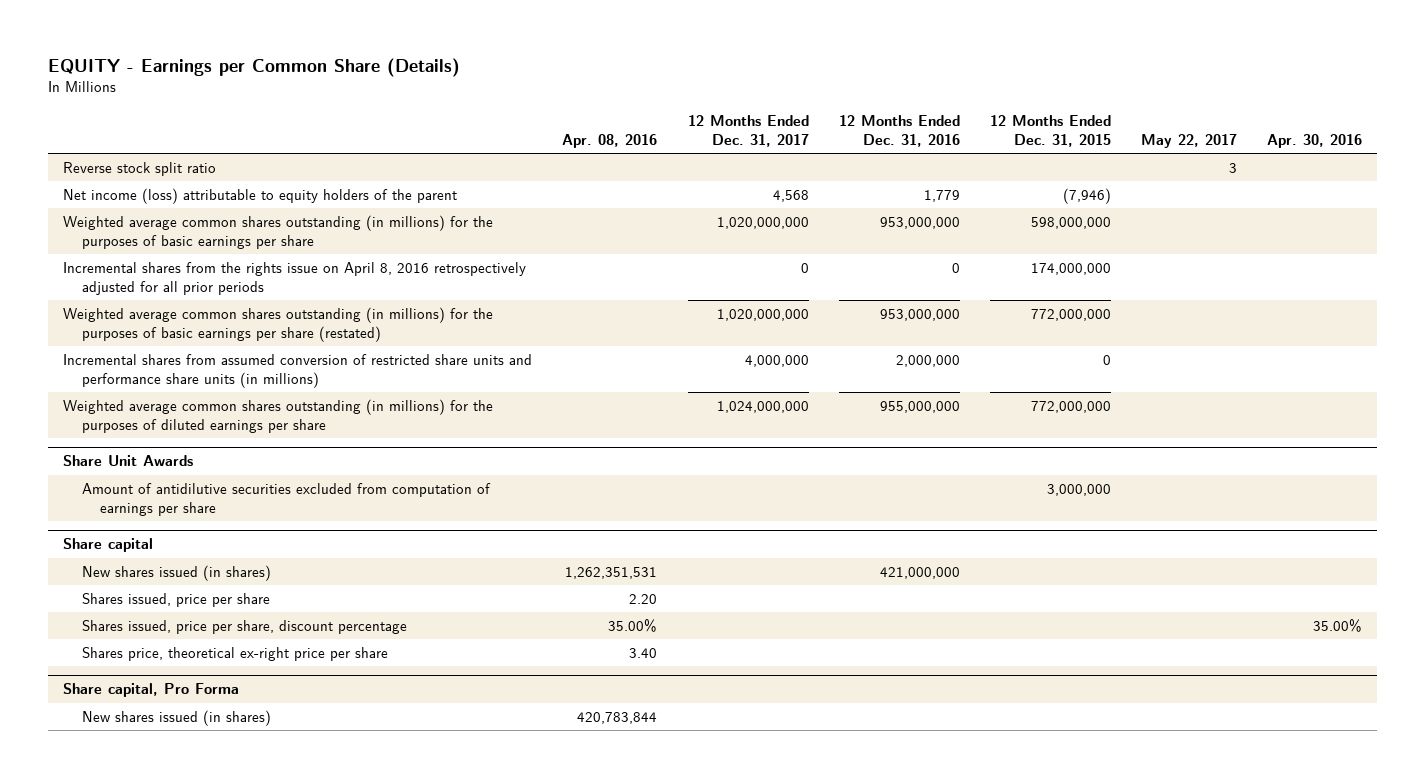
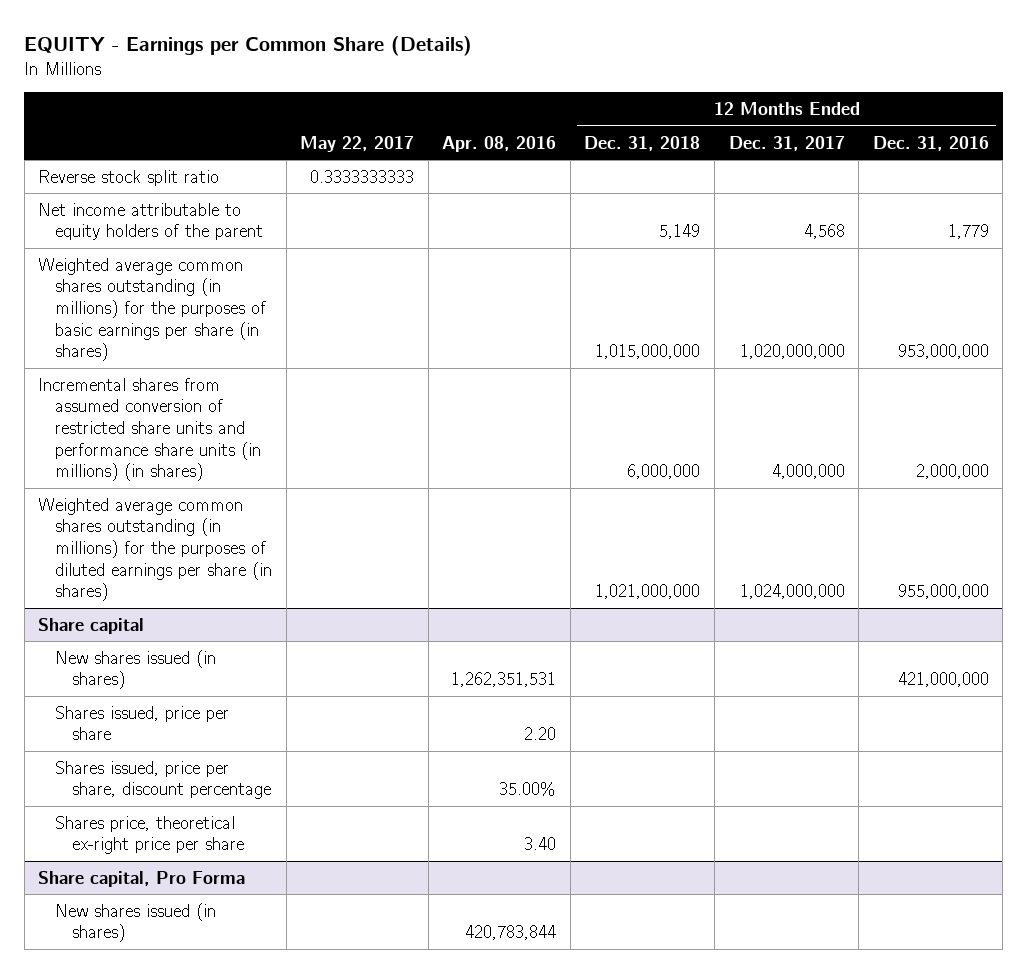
[989,114,1111,147] 12 Months Ended Dec. 31, 2015 -> none
[1266,133,1362,148] Apr. 30, 2016 -> none
none -> [584,135,701,151] Dec. 31, 2018
[63,261,527,295] Incremental shares from the rights issue on April 8, 2016 retrospectively adjusted for all prior periods -> none
[63,306,494,342] Weighted average common shares outstanding (in millions) for the purposes of basic earnings per share (restated) -> none
[63,455,194,467] Share Unit Awards -> none
[81,482,491,516] Amount of antidilutive securities excluded from computation of earnings per share -> none
[1228,162,1237,173] 3 -> [310,169,415,183] 0.3333333333
[63,187,458,204] Net income (loss) attributable to equity holders of the parent -> [38,202,264,241] Net income attributable to equity holders of the parent
[63,214,494,249] Weighted average common shares outstanding (in millions) for the purposes of basic earnings per share -> [38,257,267,362] Weighted average common shares outstanding (in millions) for the purposes of basic earnings per share (in shares)
[63,353,533,388] Incremental shares from assumed conversion of restricted share units and performance share units (in millions) -> [38,377,262,482] Incremental shares from assumed conversion of restricted share units and performance share units (in millions) (in shares)
[63,398,494,433] Weighted average common shares outstanding (in millions) for the purposes of diluted earnings per share -> [38,497,273,602] Weighted average common shares outstanding (in millions) for the purposes of diluted earnings per share (in shares)

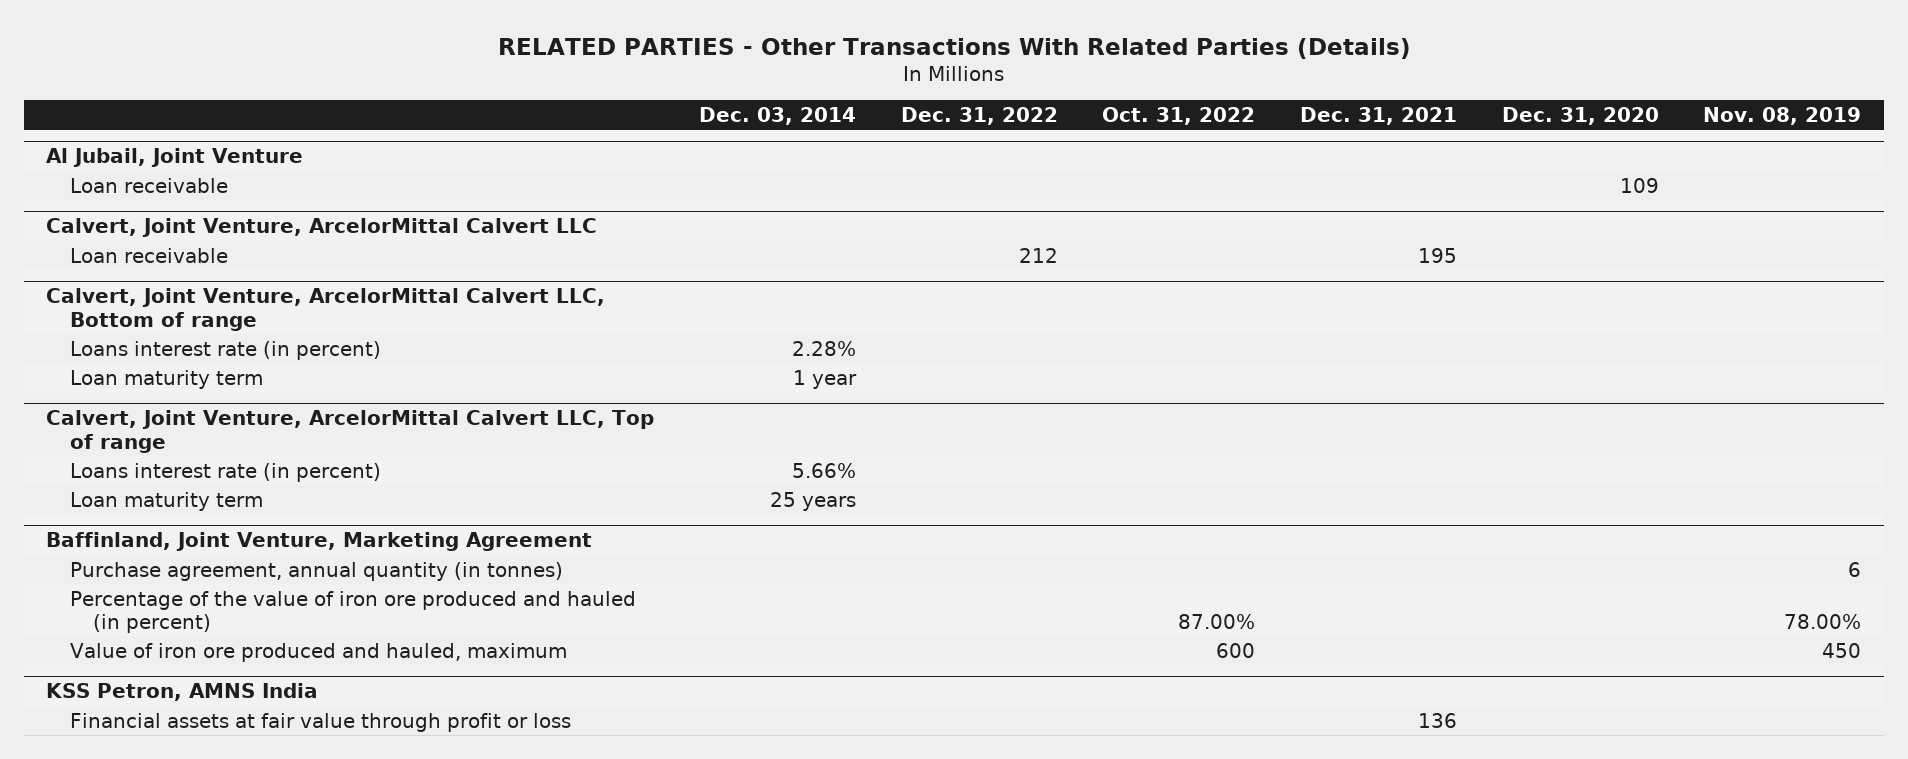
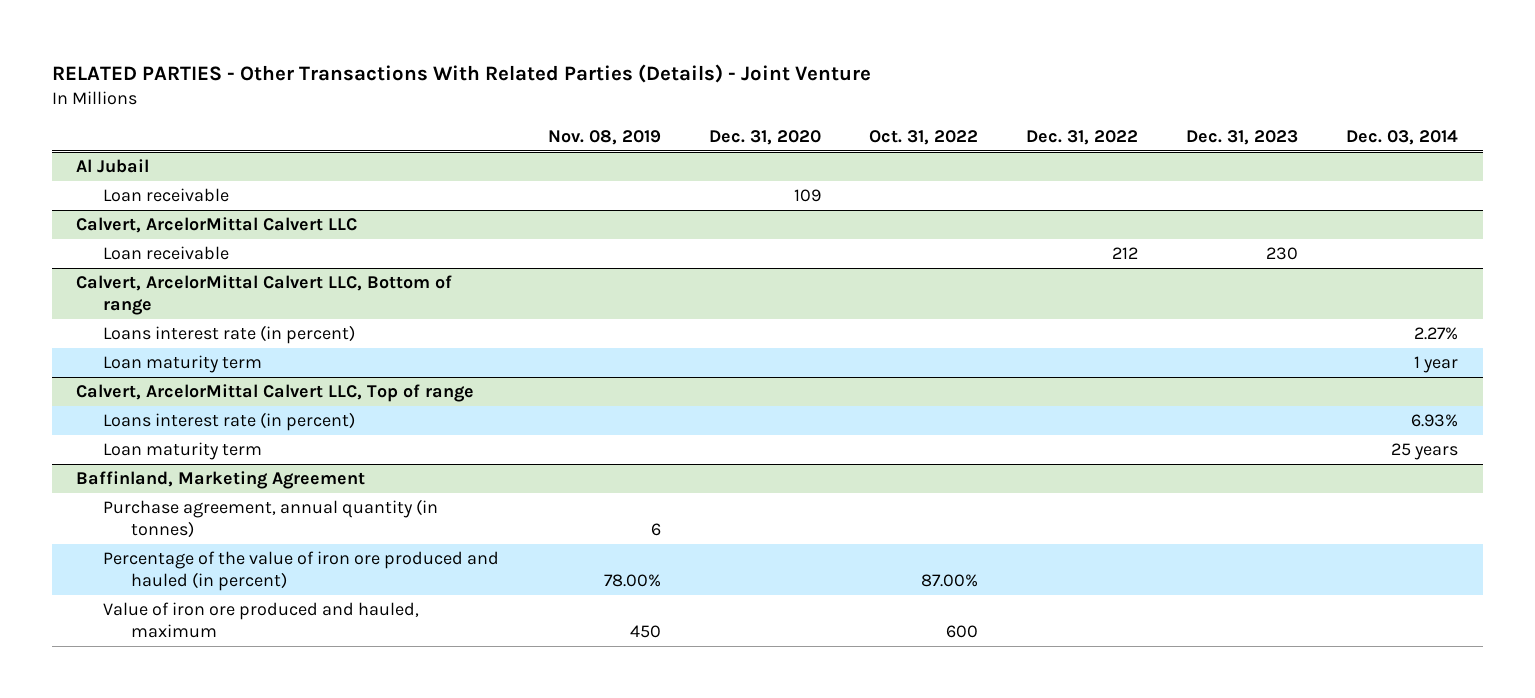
[497,37,1411,59] RELATED PARTIES - Other Transactions With Related Parties (Details) -> [52,63,872,83] RELATED PARTIES - Other Transactions With Related Parties (Details) - Joint Venture
[1300,107,1458,126] Dec. 31, 2021 -> none
none -> [1186,129,1299,145] Dec. 31, 2023
[46,148,304,168] Al Jubail, Joint Venture -> [76,159,150,174] Al Jubail
[46,218,598,238] Calvert, Joint Venture, ArcelorMittal Calvert LLC -> [76,217,358,234] Calvert, ArcelorMittal Calvert LLC
[46,288,606,331] Calvert, Joint Venture, ArcelorMittal Calvert LLC, Bottom of range -> [76,275,453,316] Calvert, ArcelorMittal Calvert LLC, Bottom of range
[792,340,857,356] 2.28% -> [1414,327,1459,341] 2.27%
[46,410,655,453] Calvert, Joint Venture, ArcelorMittal Calvert LLC, Top of range -> [76,384,475,403] Calvert, ArcelorMittal Calvert LLC, Top of range
[792,462,857,478] 5.66% -> [1411,414,1459,428] 6.93%
[46,532,593,552] Baffinland, Joint Venture, Marketing Agreement -> [76,471,366,490] Baffinland, Marketing Agreement
[46,683,319,702] KSS Petron, AMNS India -> none
[69,712,571,732] Financial assets at fair value through profit or loss -> none

